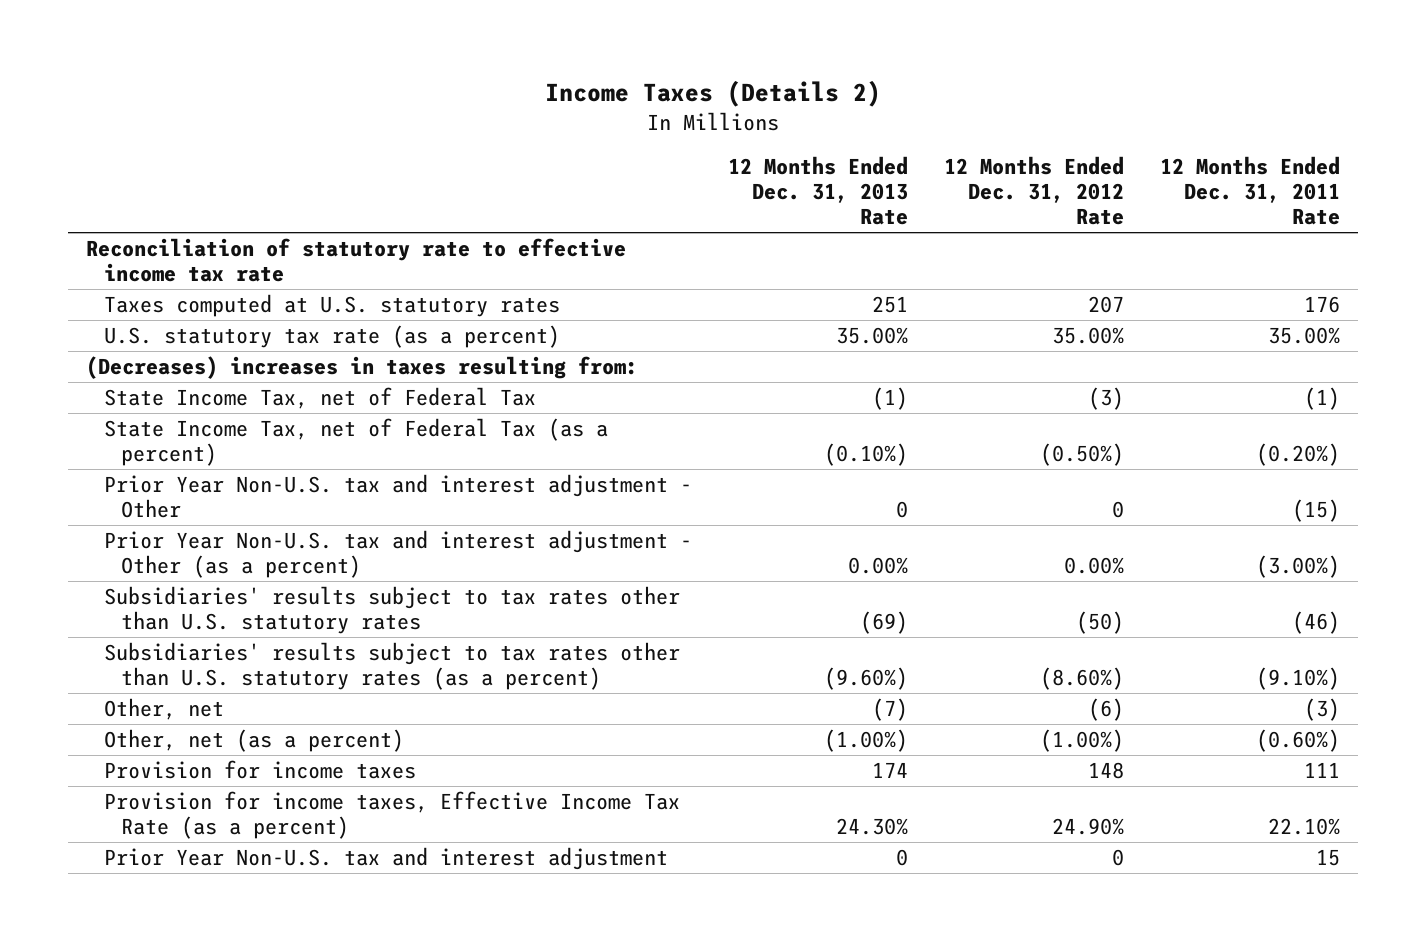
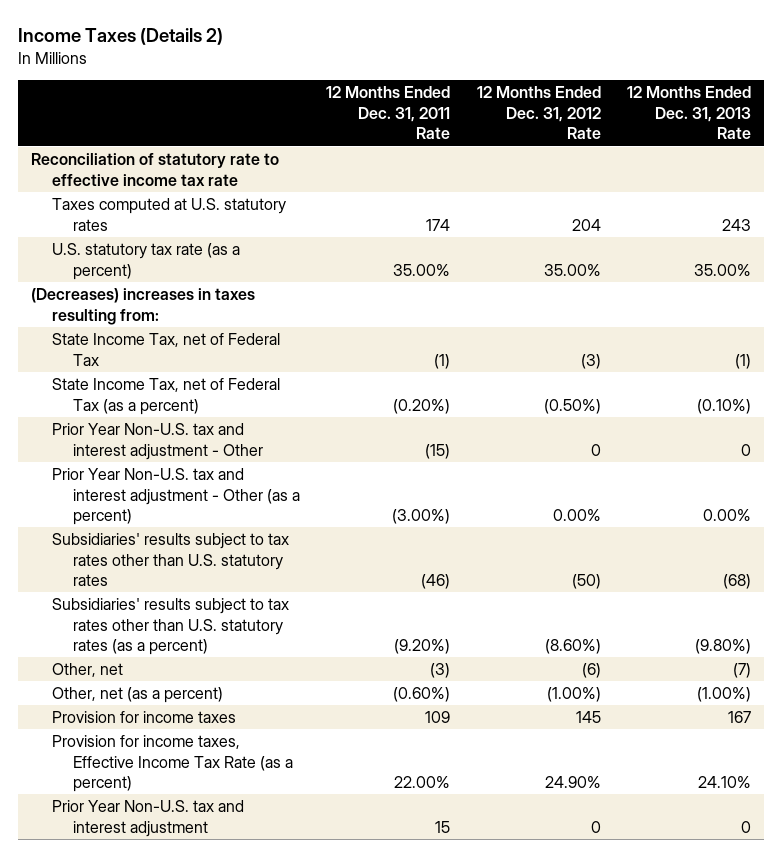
[871,296,908,314] 251 -> [721,218,751,231] 243
[1088,296,1125,314] 207 -> [571,218,601,231] 204
[1304,296,1341,314] 176 -> [426,218,451,231] 174
[859,610,908,634] (69) -> [722,574,751,590] (68)
[823,666,908,690] (9.60%) -> [694,639,751,655] (9.80%)
[1256,666,1341,690] (9.10%) -> [394,639,451,655] (9.20%)
[871,762,908,779] 174 -> [727,711,751,724] 167
[1088,762,1125,780] 148 -> [575,711,601,724] 145
[1304,762,1341,779] 111 -> [425,711,451,724] 109
[835,817,908,835] 24.30% -> [697,776,751,789] 24.10%
[1268,817,1341,835] 22.10% -> [394,776,451,789] 22.00%

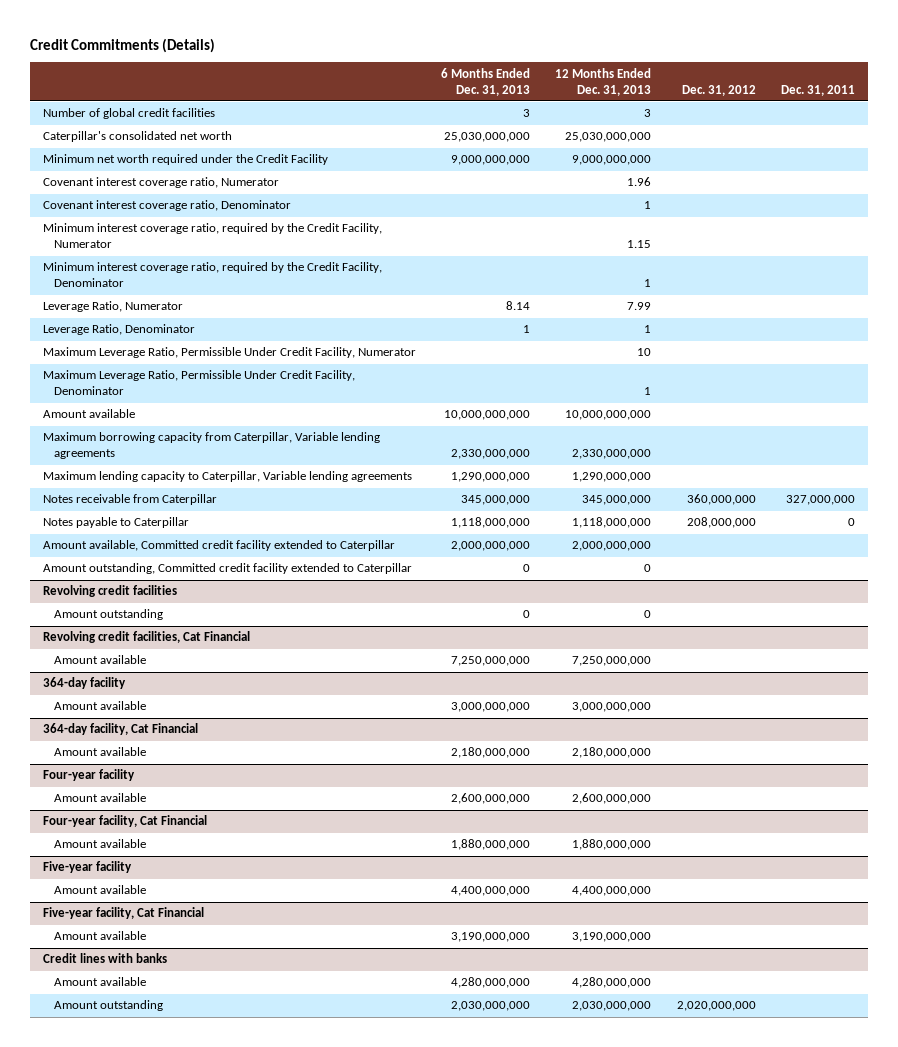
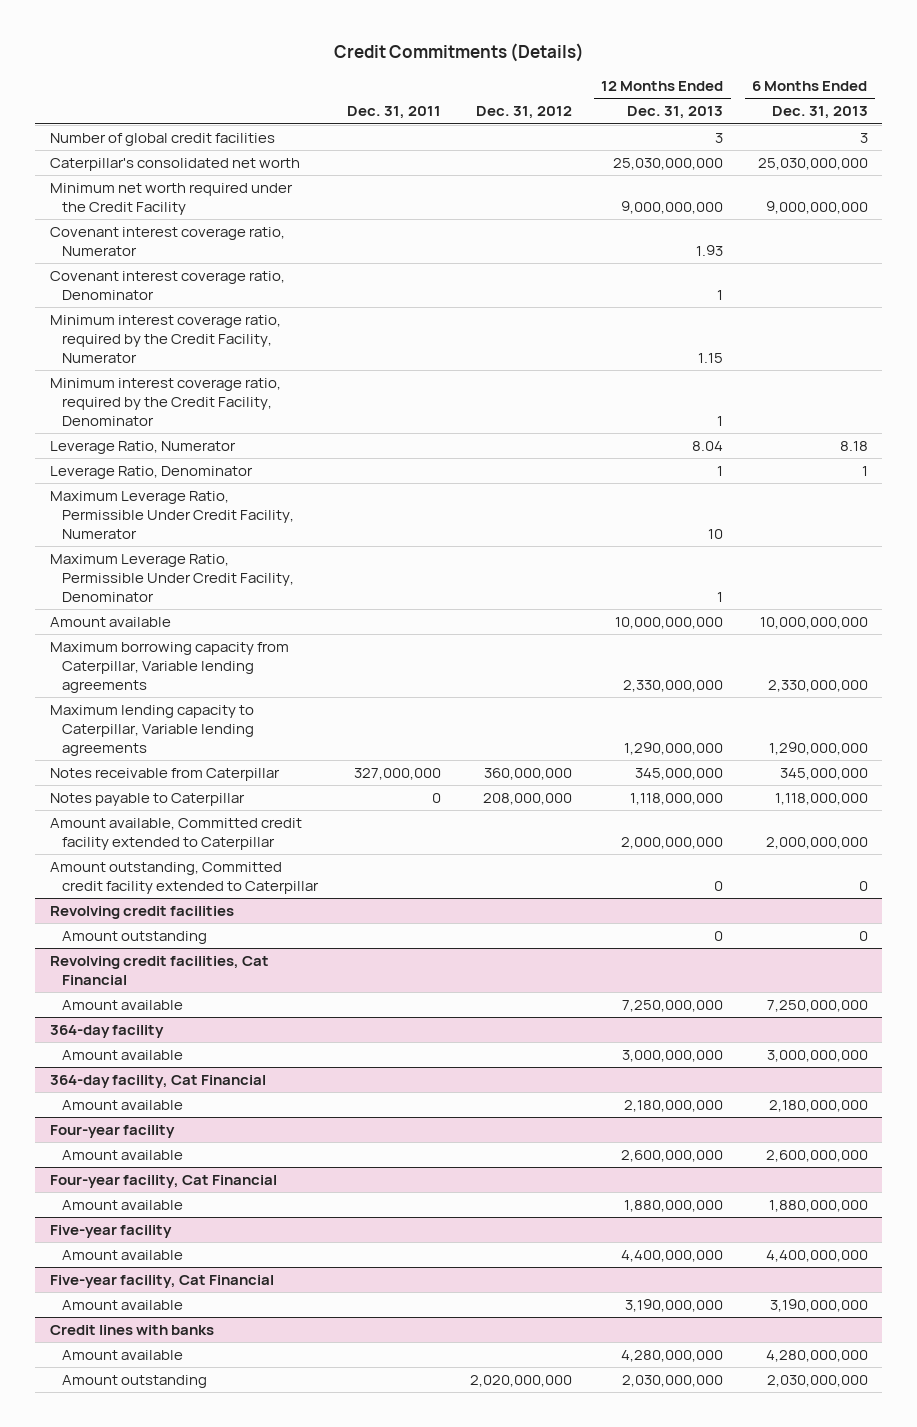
[627,177,652,187] 1.96 -> [696,244,724,256] 1.93
[506,301,531,311] 8.14 -> [839,441,868,452] 8.18
[627,302,652,311] 7.99 -> [692,441,724,452] 8.04

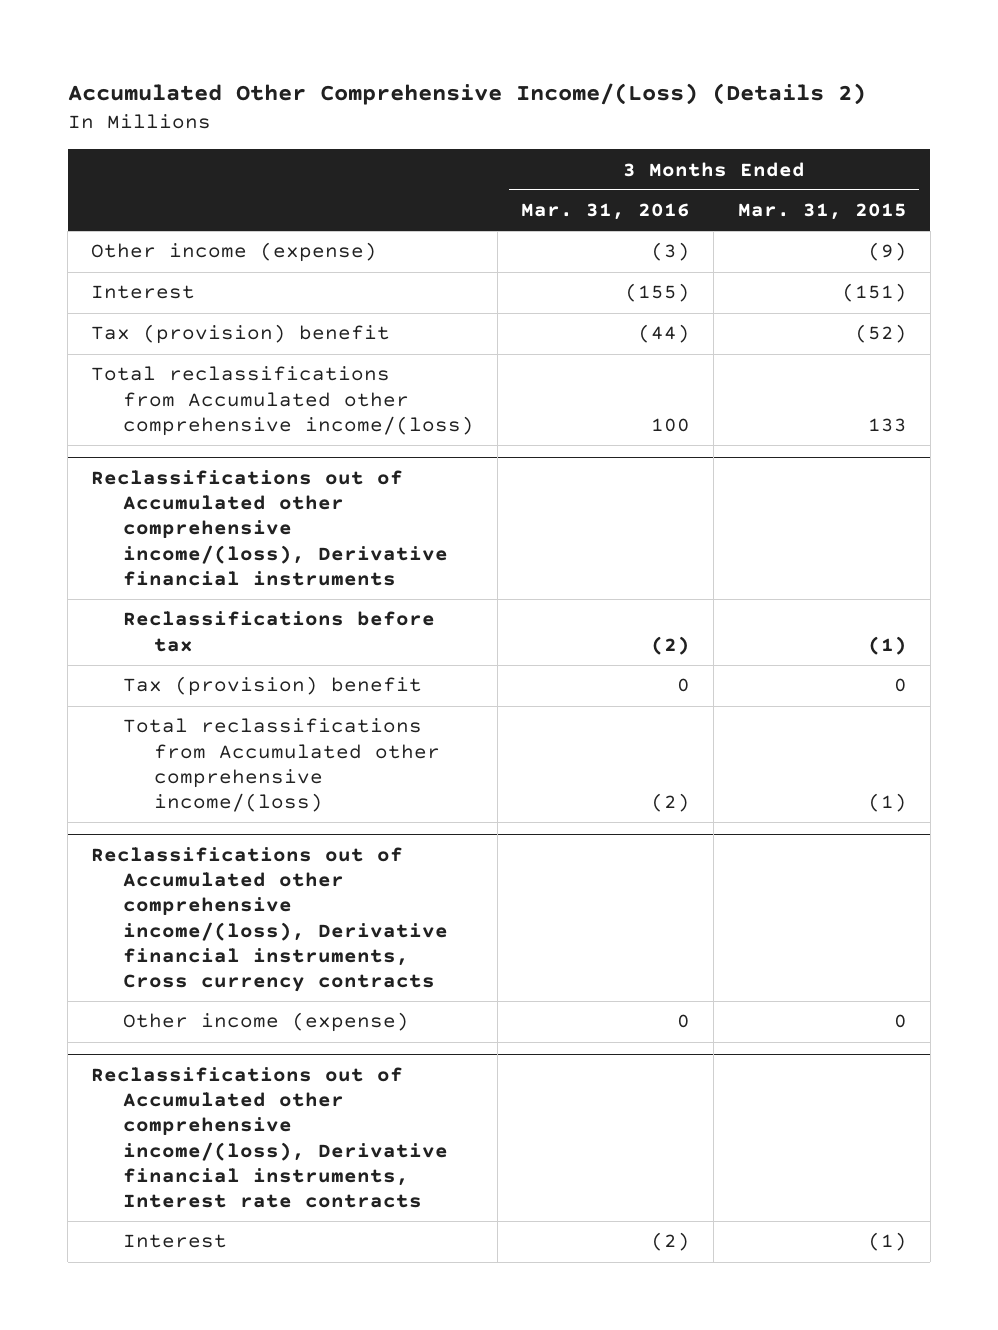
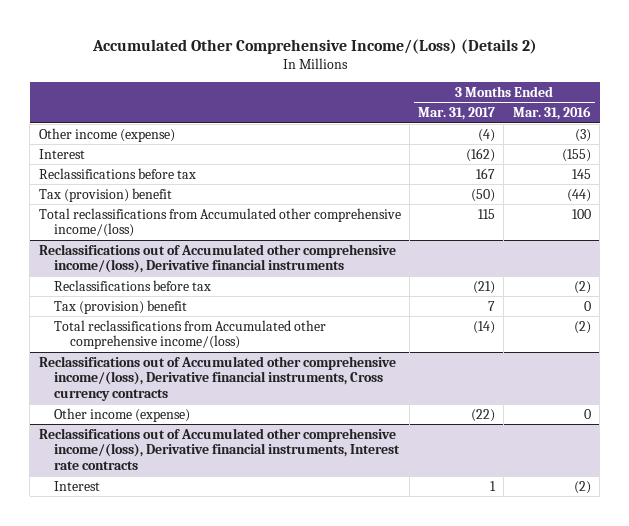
[737,203,907,221] Mar. 31, 2015 -> none
none -> [418,107,496,121] Mar. 31, 2017
none -> [38,167,196,179] Reclassifications before tax

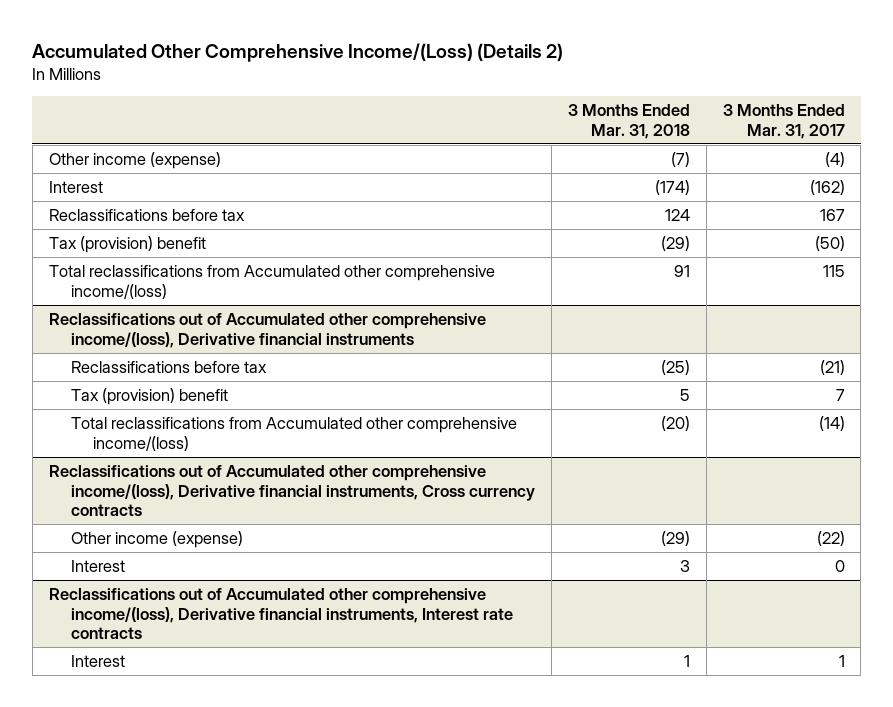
[512,106,591,121] Mar. 31, 2016 -> none
none -> [567,104,690,139] 3 Months Ended Mar. 31, 2018
none -> [71,560,126,573] Interest

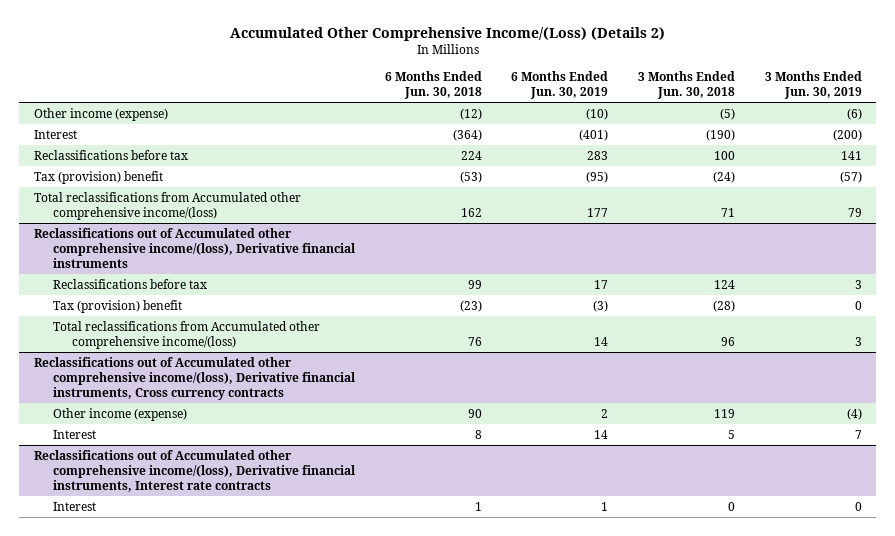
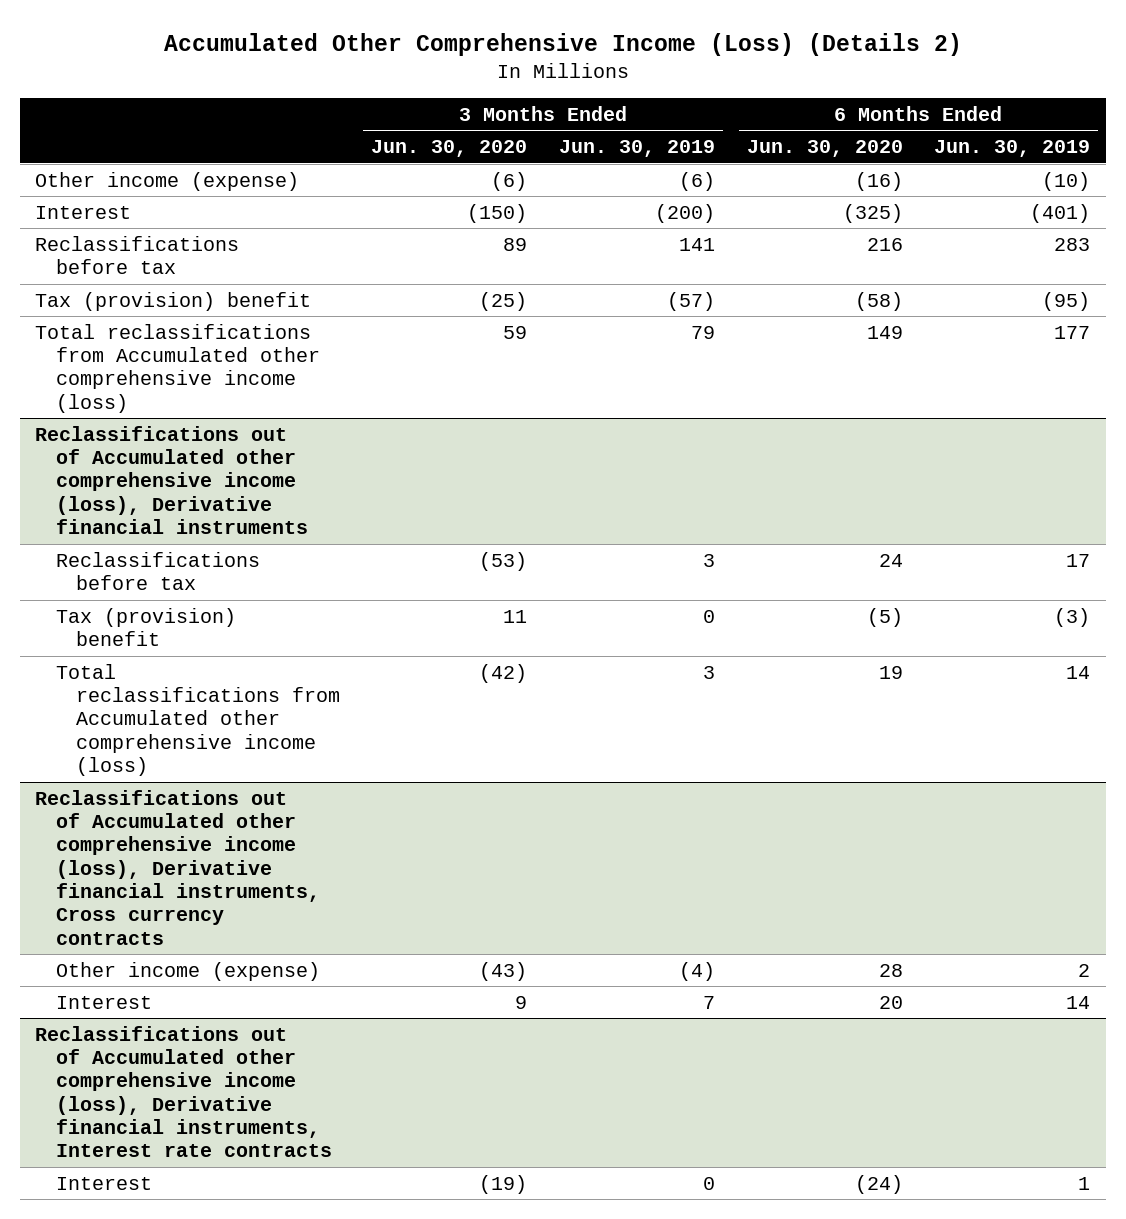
[229,26,665,41] Accumulated Other Comprehensive Income/(Loss) (Details 2) -> [163,32,962,56] Accumulated Other Comprehensive Income (Loss) (Details 2)
[384,71,482,100] 6 Months Ended Jun. 30, 2018 -> none
[637,71,735,100] 3 Months Ended Jun. 30, 2018 -> none
none -> [371,140,528,158] Jun. 30, 2020
none -> [746,140,903,158] Jun. 30, 2020
[33,191,301,220] Total reclassifications from Accumulated other comprehensive income/(loss) -> [35,323,320,413] Total reclassifications from Accumulated other comprehensive income (loss)
[33,227,356,268] Reclassifications out of Accumulated other comprehensive income/(loss), Derivative financial instruments -> [35,425,308,535] Reclassifications out of Accumulated other comprehensive income (loss), Derivative financial instruments
[52,320,320,349] Total reclassifications from Accumulated other comprehensive income/(loss) -> [55,663,340,777] Total reclassifications from Accumulated other comprehensive income (loss)
[33,356,356,400] Reclassifications out of Accumulated other comprehensive income/(loss), Derivative financial instruments, Cross currency contracts -> [35,789,320,945] Reclassifications out of Accumulated other comprehensive income (loss), Derivative financial instruments, Cross currency contracts
[33,449,356,492] Reclassifications out of Accumulated other comprehensive income/(loss), Derivative financial instruments, Interest rate contracts -> [35,1025,332,1158] Reclassifications out of Accumulated other comprehensive income (loss), Derivative financial instruments, Interest rate contracts

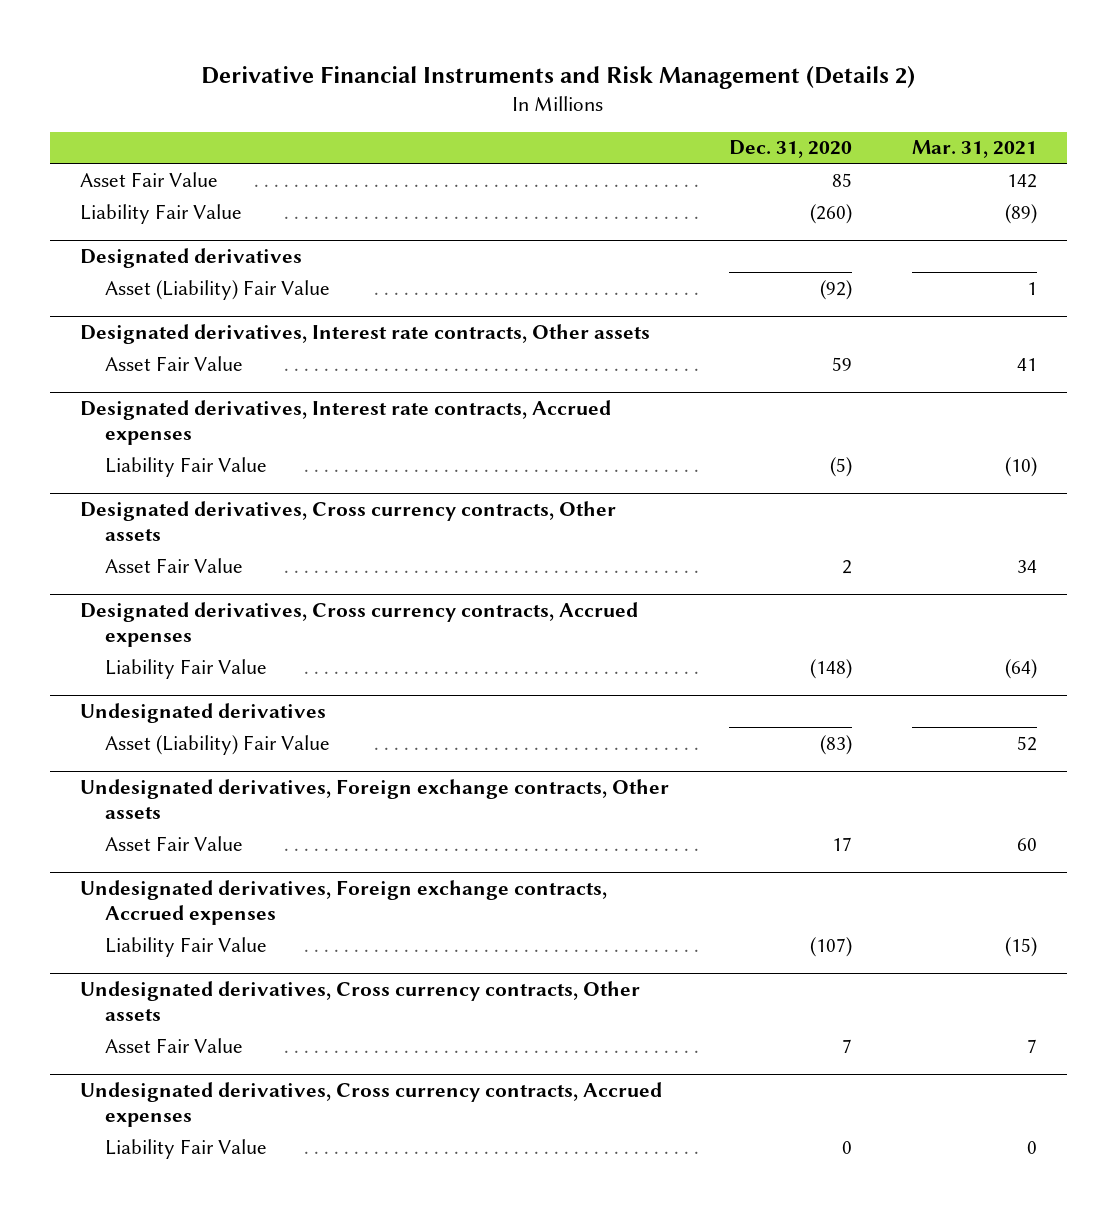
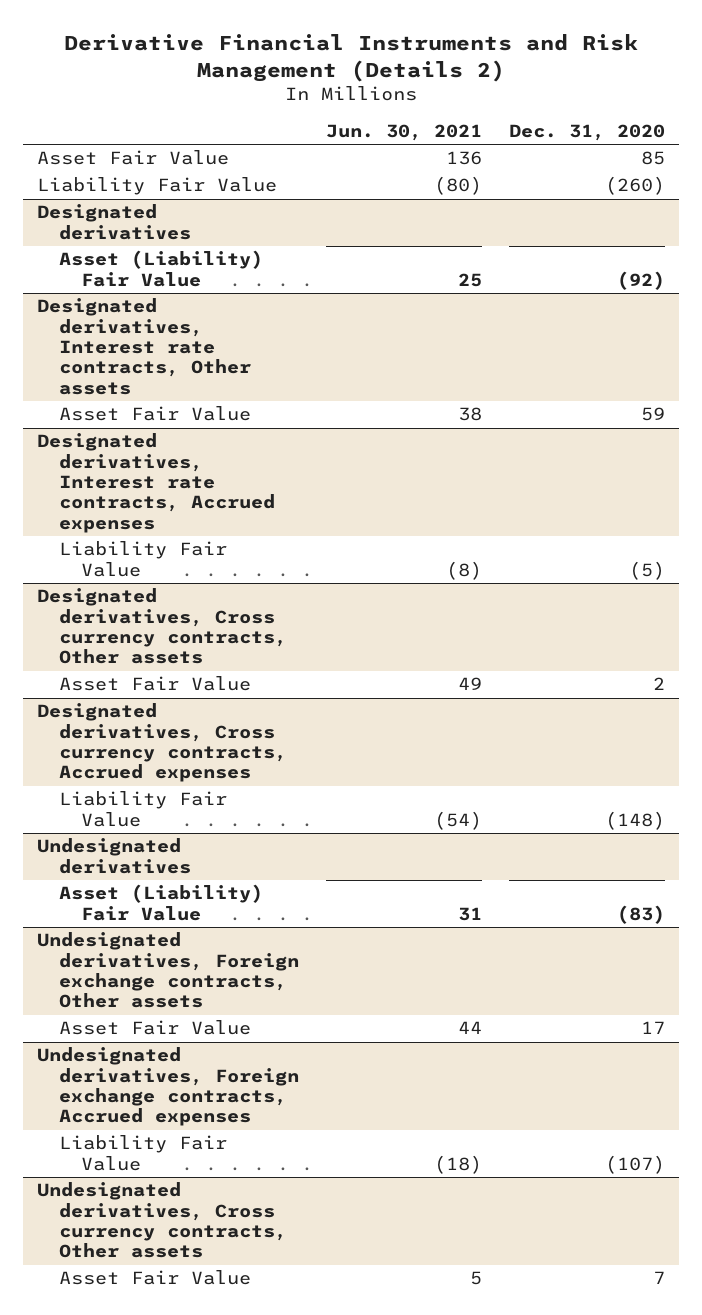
[911,140,1037,159] Mar. 31, 2021 -> none
none -> [326,123,483,141] Jun. 30, 2021
[80,1081,663,1127] Undesignated derivatives, Cross currency contracts, Accrued expenses -> none
[105,1138,268,1159] Liability Fair Value -> none

